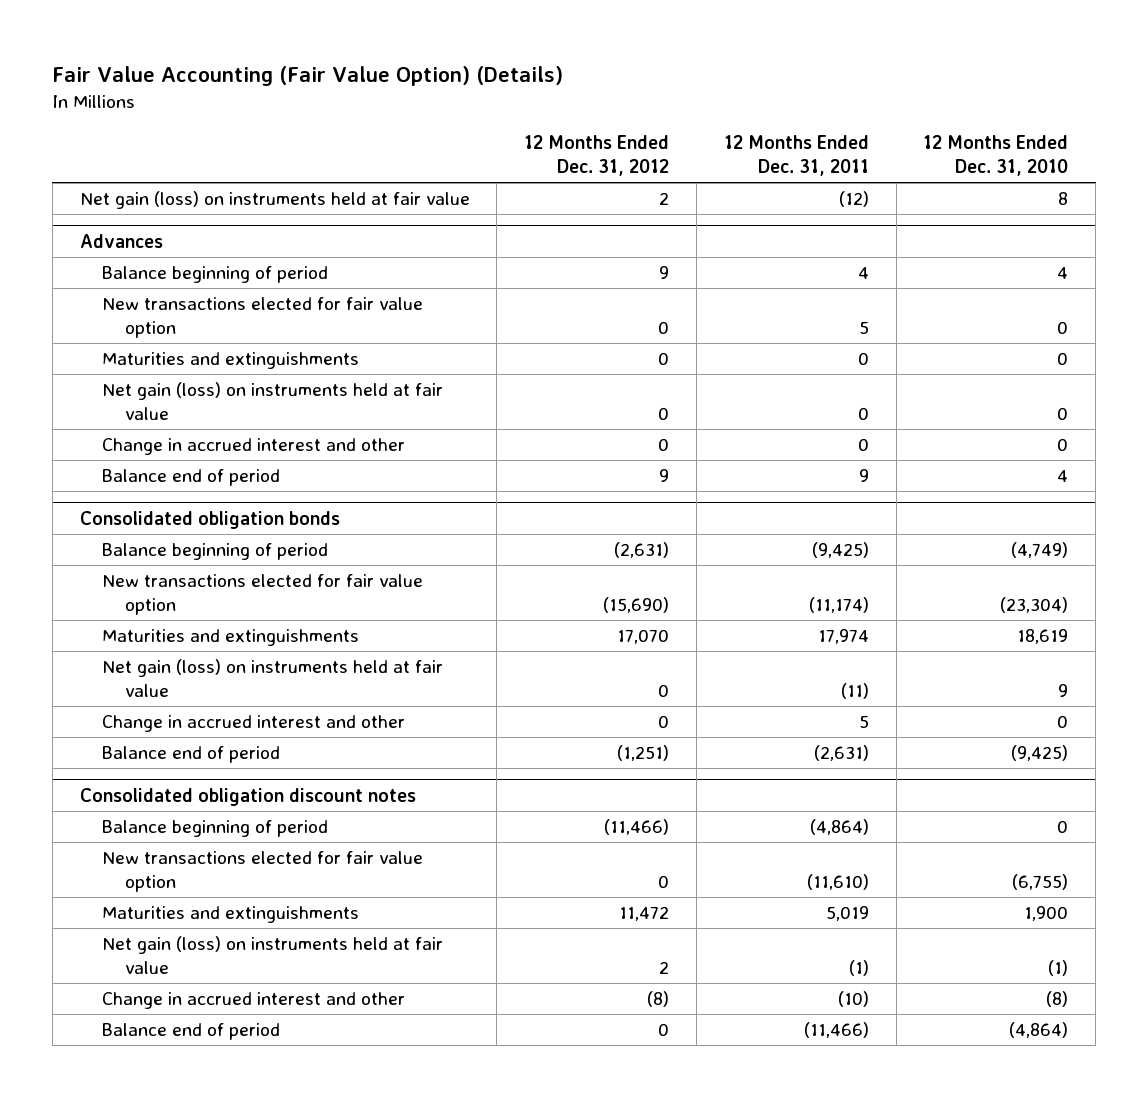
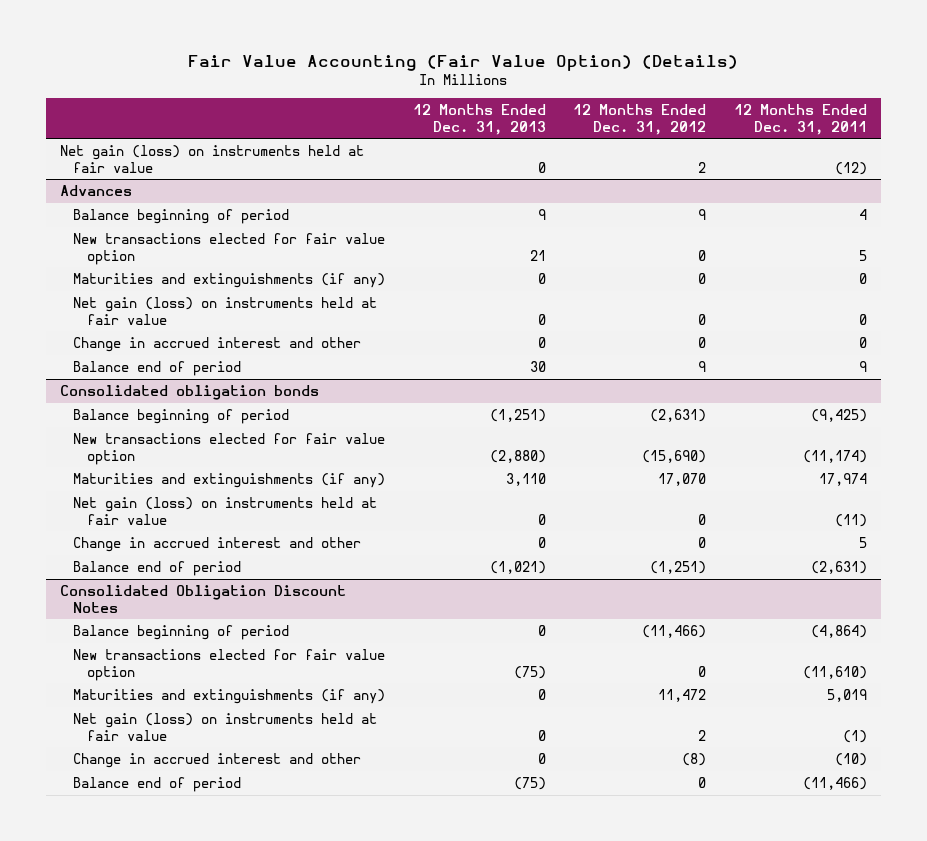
[923,135,1069,177] 12 Months Ended Dec. 31, 2010 -> none
none -> [412,103,546,135] 12 Months Ended Dec. 31, 2013
[102,352,360,370] Maturities and extinguishments -> [73,272,386,288] Maturities and extinguishments (if any)
[102,629,360,647] Maturities and extinguishments -> [73,472,386,488] Maturities and extinguishments (if any)
[79,788,416,807] Consolidated obligation discount notes -> [59,584,346,613] Consolidated Obligation Discount Notes
[102,906,360,924] Maturities and extinguishments -> [73,688,386,704] Maturities and extinguishments (if any)

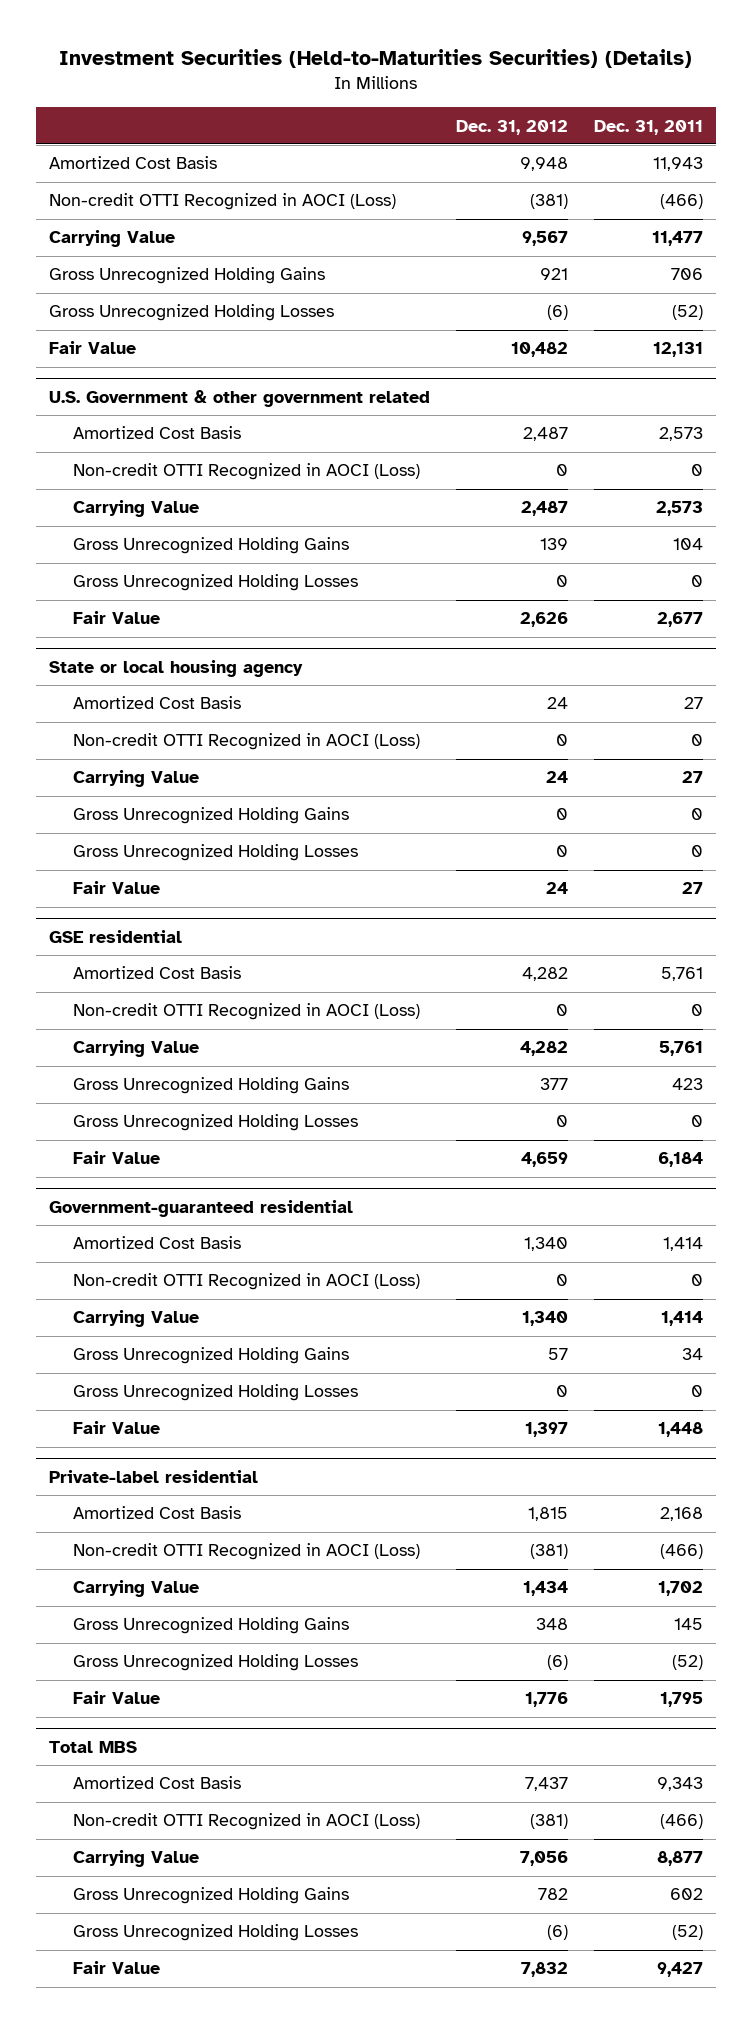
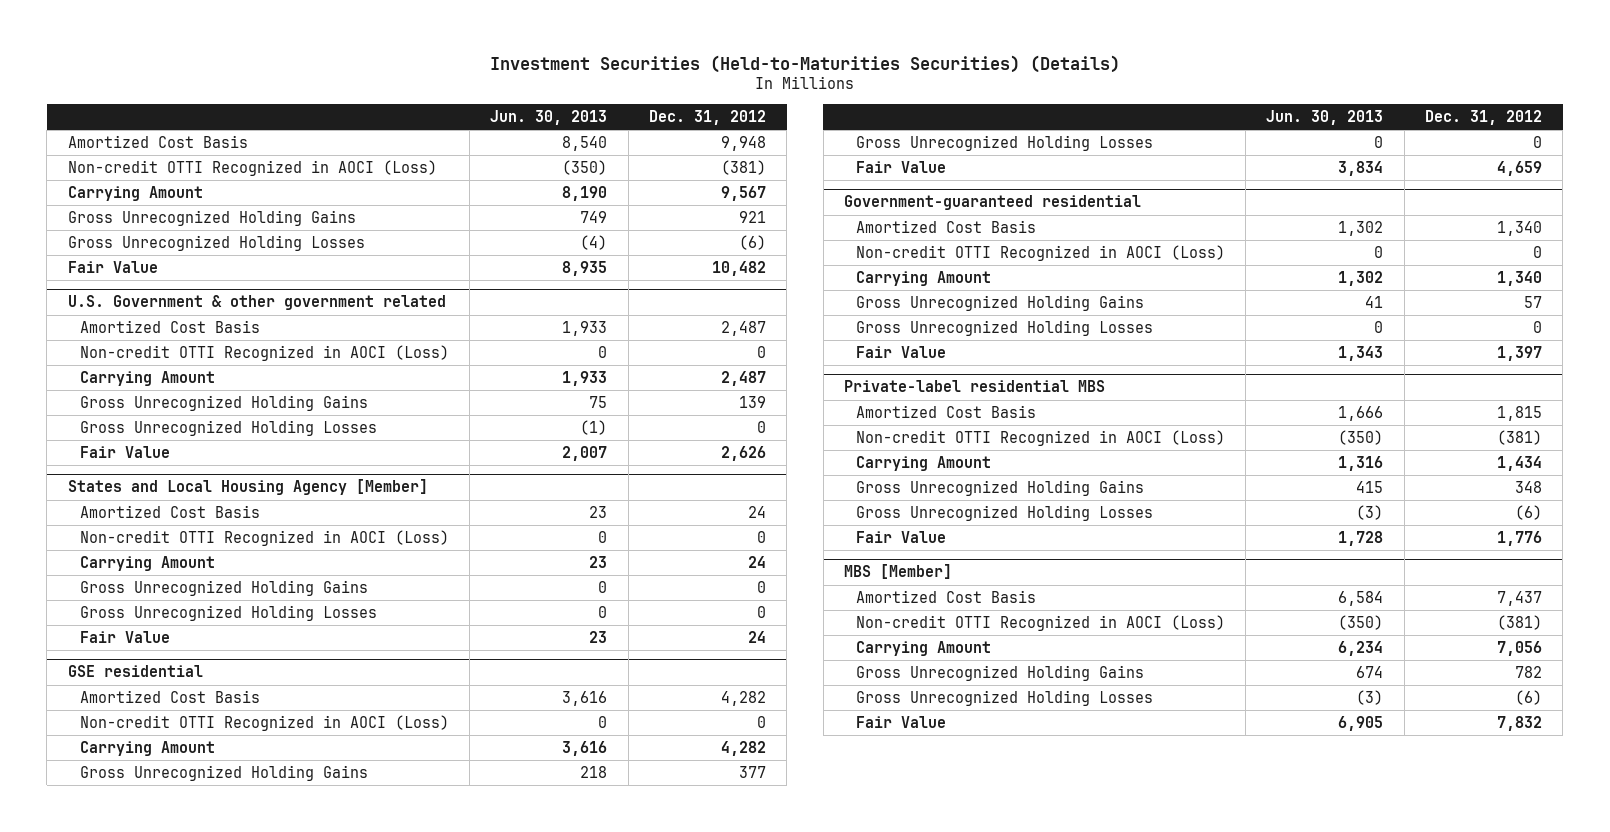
[593,119,703,135] Dec. 31, 2011 -> none
none -> [490,109,608,125] Jun. 30, 2013
[49,230,176,248] Carrying Value -> [67,185,203,201] Carrying Amount
[73,500,200,518] Carrying Value -> [79,370,215,386] Carrying Amount
[49,660,304,678] State or local housing agency -> none
none -> [67,479,428,496] States and Local Housing Agency [Member]
[73,770,200,788] Carrying Value -> [79,555,215,571] Carrying Amount
[73,1040,200,1058] Carrying Value -> [79,740,215,756] Carrying Amount
[73,1310,200,1328] Carrying Value -> [855,270,991,286] Carrying Amount
[49,1470,259,1484] Private-label residential -> [843,380,1105,393] Private-label residential MBS
[73,1580,200,1598] Carrying Value -> [855,455,991,471] Carrying Amount
[49,1741,138,1754] Total MBS -> none
none -> [843,564,952,580] MBS [Member]
[73,1850,200,1868] Carrying Value -> [855,640,991,656] Carrying Amount

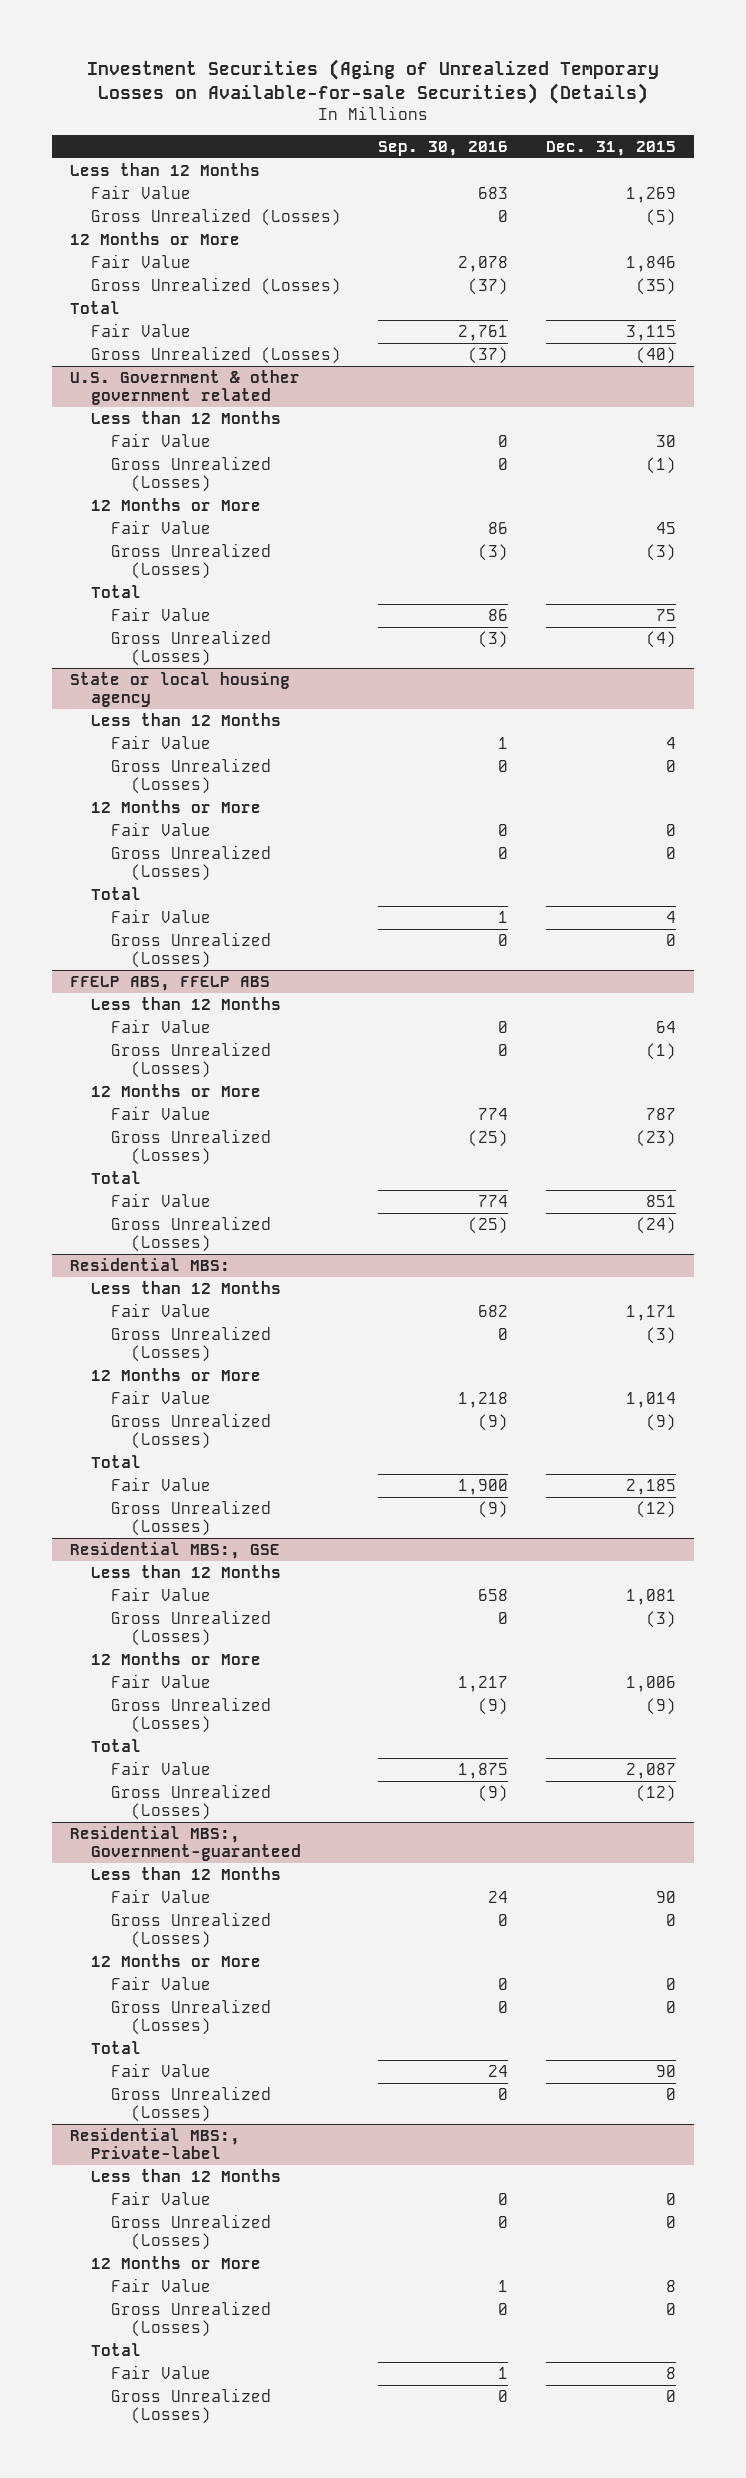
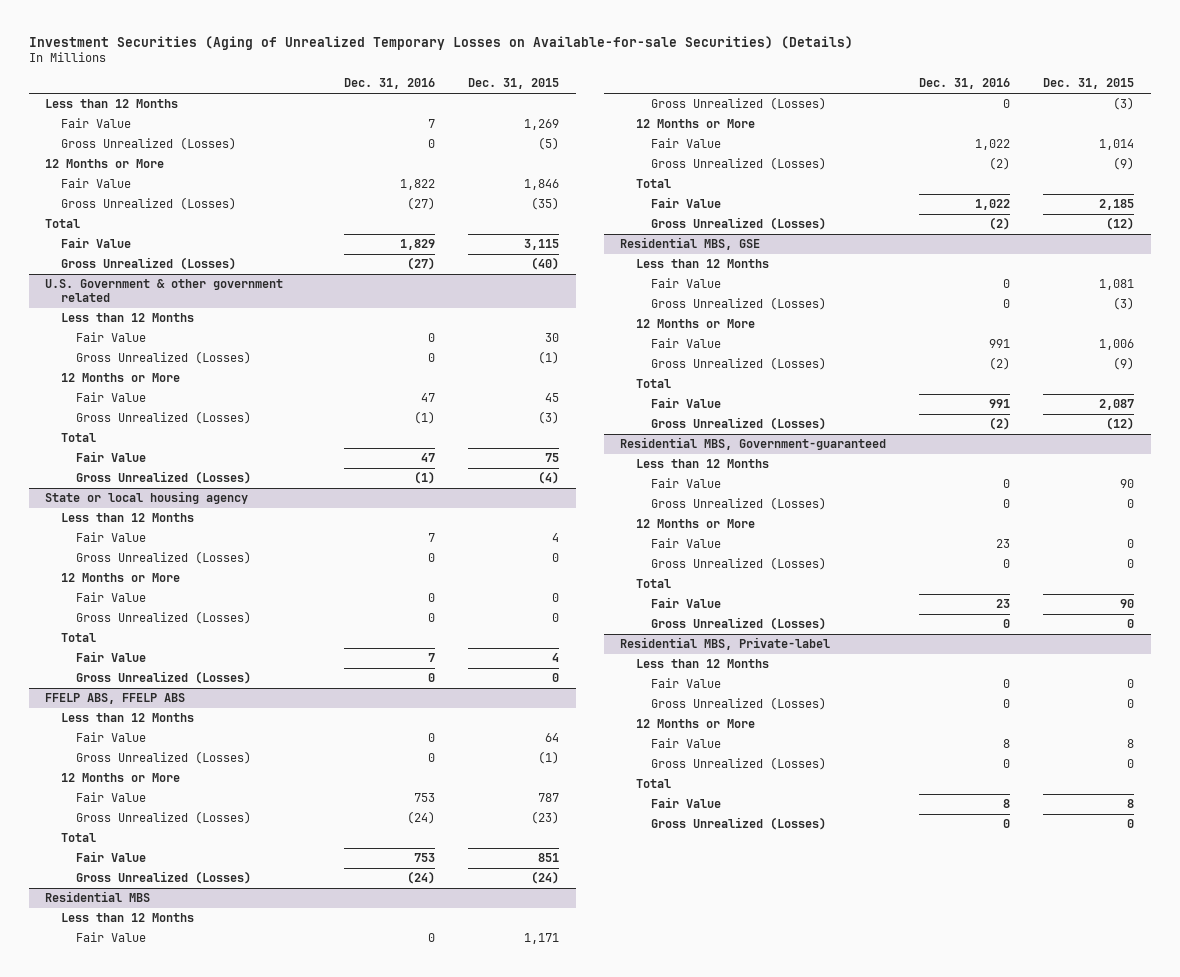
[378,140,509,156] Sep. 30, 2016 -> none
none -> [344,78,436,90] Dec. 31, 2016
[70,1257,231,1271] Residential MBS: -> [45,891,151,903] Residential MBS
[70,1541,281,1559] Residential MBS:, GSE -> [620,237,761,251] Residential MBS, GSE
[70,1825,301,1862] Residential MBS:, Government-guaranteed -> [620,437,887,451] Residential MBS, Government-guaranteed
[70,2127,241,2160] Residential MBS:, Private-label -> [620,637,831,651] Residential MBS, Private-label

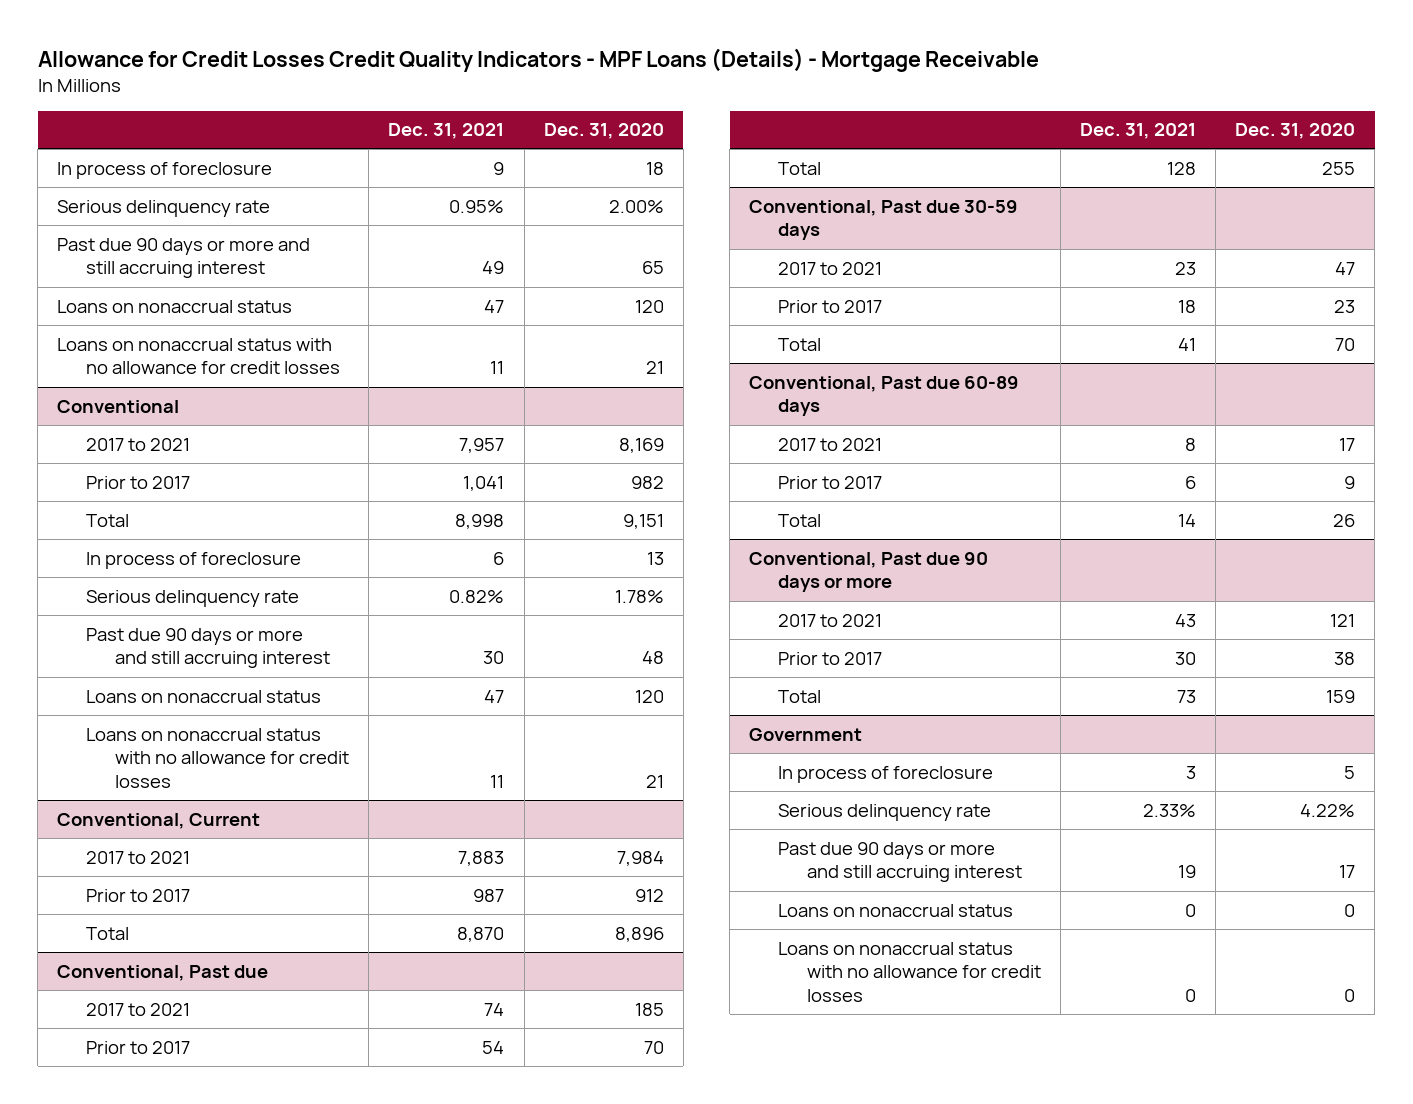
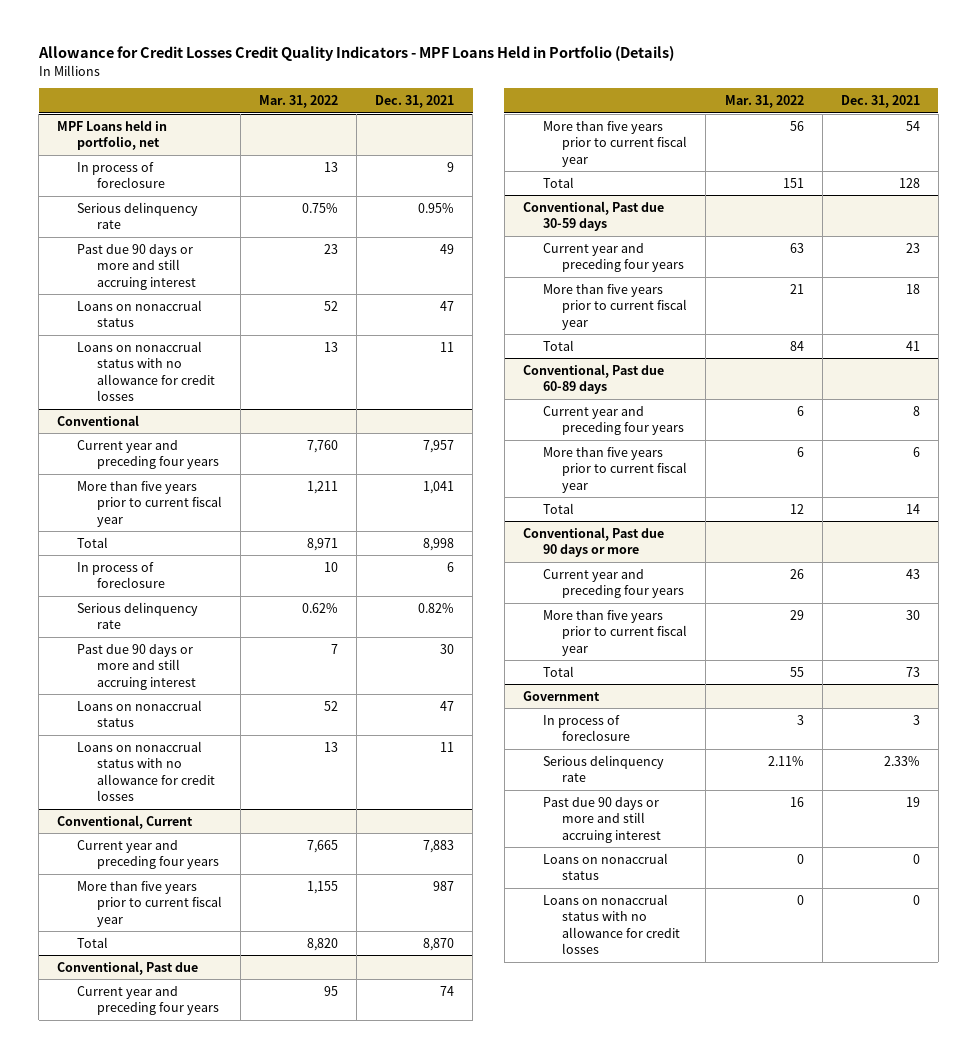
[37,47,1039,72] Allowance for Credit Losses Credit Quality Indicators - MPF Loans (Details) - Mortgage Receivable -> [37,46,674,62] Allowance for Credit Losses Credit Quality Indicators - MPF Loans Held in Portfolio (Details)
[543,123,664,140] Dec. 31, 2020 -> none
none -> [258,94,338,108] Mar. 31, 2022
none -> [57,119,168,151] MPF Loans held in portfolio, net
[86,437,191,451] 2017 to 2021 -> [77,439,219,470] Current year and preceding four years
[86,475,191,489] Prior to 2017 -> [77,480,222,527] More than five years prior to current fiscal year
[86,850,191,864] 2017 to 2021 -> [77,839,219,870] Current year and preceding four years
[86,888,191,902] Prior to 2017 -> [77,880,222,927] More than five years prior to current fiscal year
[86,1002,191,1016] 2017 to 2021 -> [77,985,219,1016] Current year and preceding four years
[86,1040,191,1054] Prior to 2017 -> [542,120,688,167] More than five years prior to current fiscal year
[778,261,883,275] 2017 to 2021 -> [542,242,685,273] Current year and preceding four years
[778,299,883,313] Prior to 2017 -> [542,283,688,330] More than five years prior to current fiscal year
[778,437,883,451] 2017 to 2021 -> [542,405,685,436] Current year and preceding four years
[778,475,883,489] Prior to 2017 -> [542,446,688,493] More than five years prior to current fiscal year
[778,613,883,627] 2017 to 2021 -> [542,568,685,599] Current year and preceding four years
[778,651,883,665] Prior to 2017 -> [542,609,688,656] More than five years prior to current fiscal year

